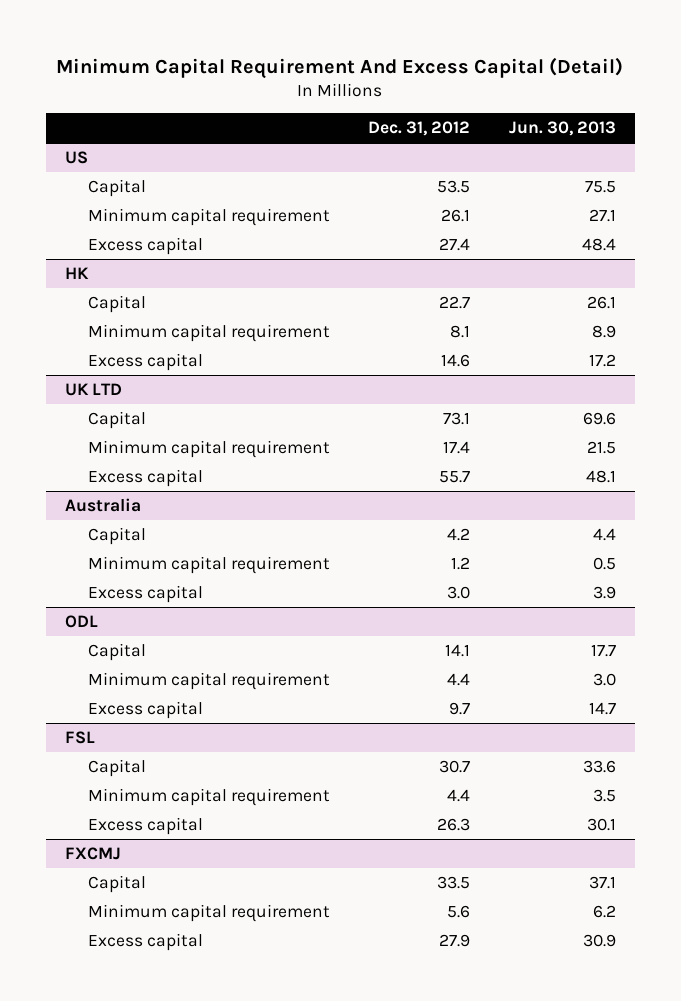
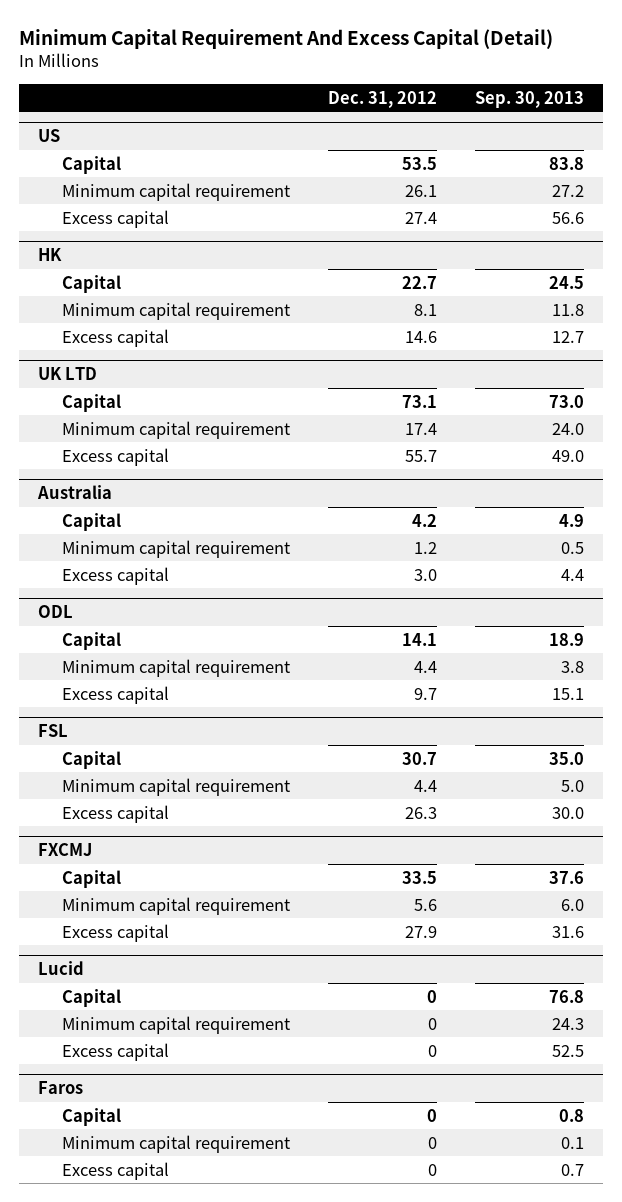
[508,121,616,137] Jun. 30, 2013 -> none
none -> [474,90,584,108] Sep. 30, 2013
none -> [38,961,85,976] Lucid
none -> [62,988,122,1007] Capital
none -> [62,1015,291,1034] Minimum capital requirement
none -> [62,1042,170,1061] Excess capital
none -> [38,1081,84,1095] Faros
none -> [62,1107,122,1126] Capital
none -> [62,1134,291,1153] Minimum capital requirement
none -> [62,1161,170,1180] Excess capital

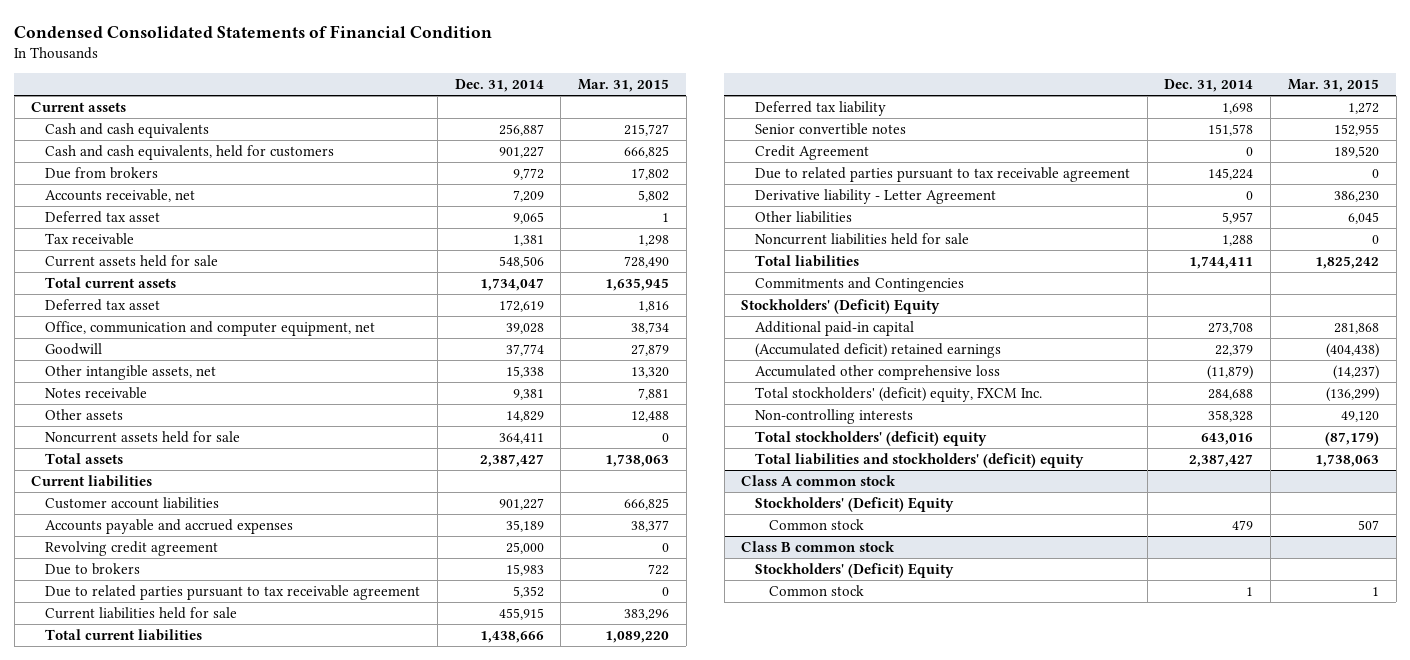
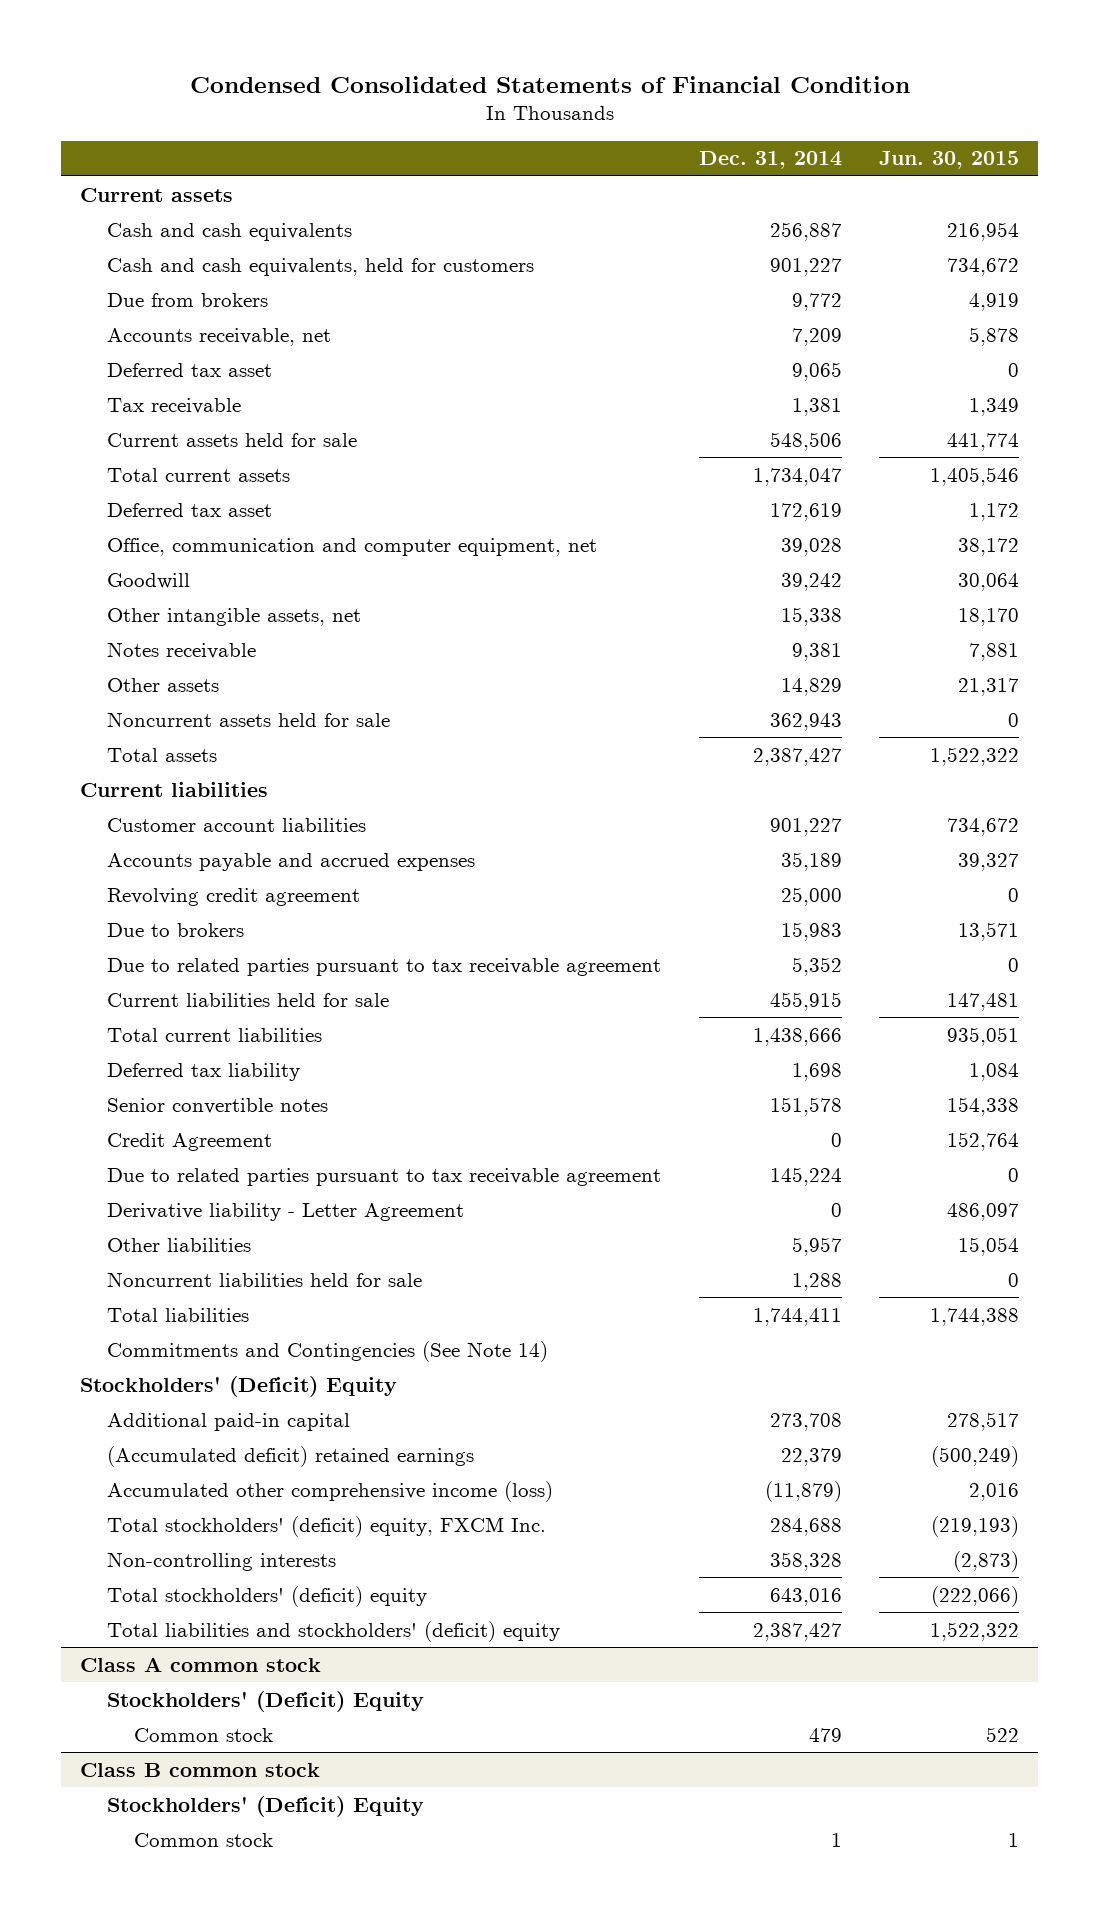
[578,79,670,93] Mar. 31, 2015 -> none
none -> [879,151,1020,170] Jun. 30, 2015
[505,343,544,356] 37,774 -> [780,572,842,591] 39,242
[498,432,544,444] 364,411 -> [769,712,842,731] 362,943
[754,276,964,292] Commitments and Contingencies -> [106,1340,548,1362] Commitments and Contingencies (See Note 14)
[754,364,1000,380] Accumulated other comprehensive loss -> [106,1480,553,1502] Accumulated other comprehensive income (loss)

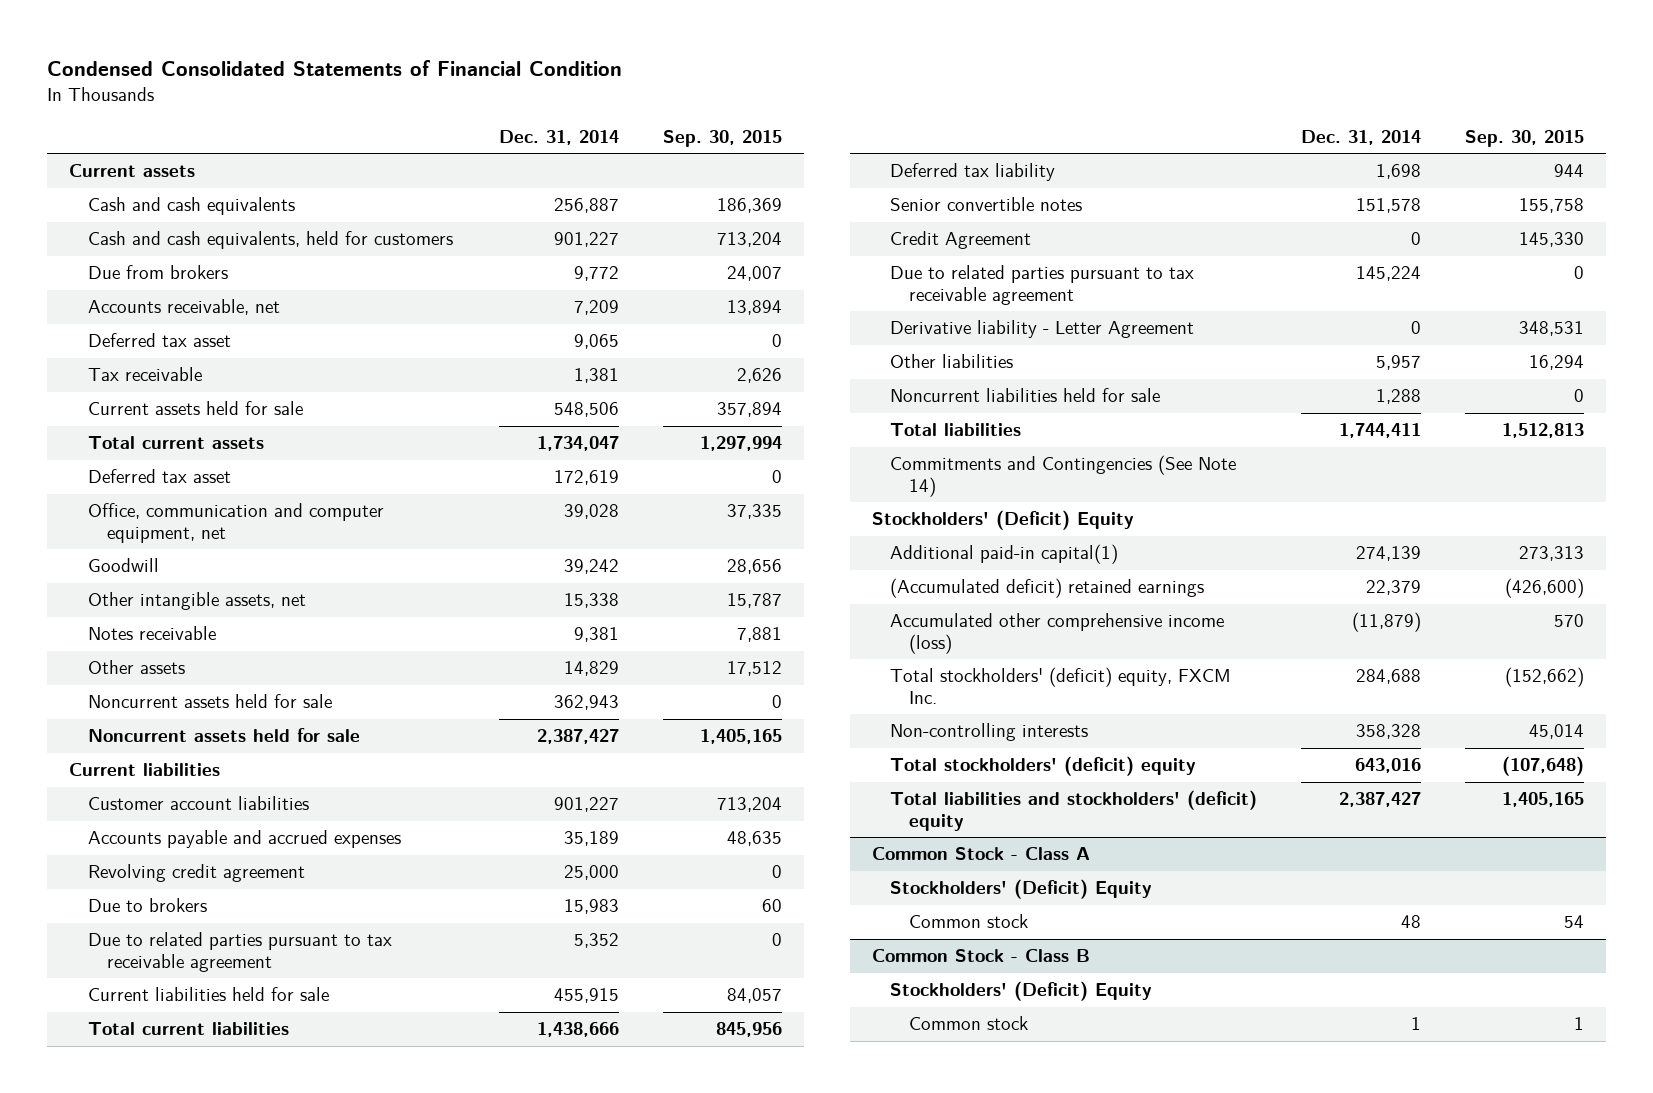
[879,151,1020,170] Jun. 30, 2015 -> none
none -> [662,129,782,147] Sep. 30, 2015
[106,747,217,762] Total assets -> [88,728,361,743] Noncurrent assets held for sale
[106,1412,350,1431] Additional paid-in capital -> [890,544,1119,565] Additional paid-in capital(1)
[769,1412,842,1431] 273,708 -> [1356,546,1422,562] 274,139
[79,1656,321,1672] Class A common stock -> [871,847,1090,861] Common Stock - Class A
[808,1727,842,1742] 479 -> [1401,915,1422,929] 48
[79,1762,320,1777] Class B common stock -> [871,949,1090,963] Common Stock - Class B

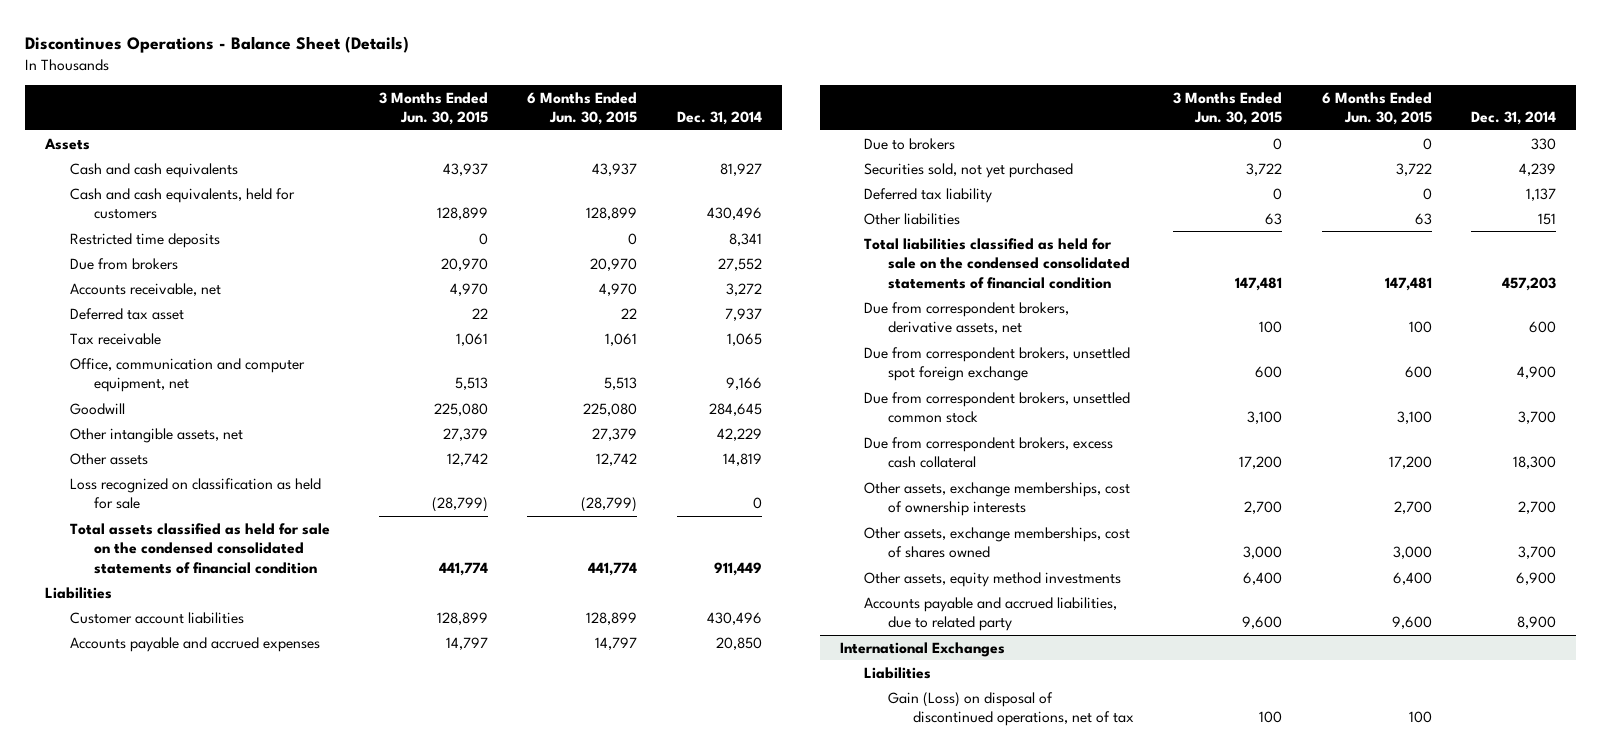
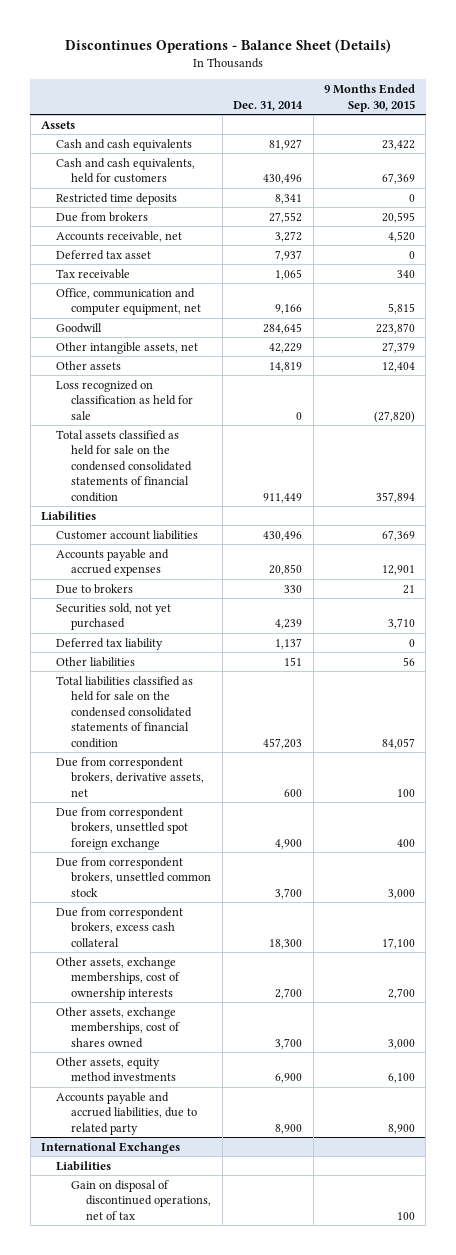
[378,91,488,126] 3 Months Ended Jun. 30, 2015 -> none
[527,91,638,126] 6 Months Ended Jun. 30, 2015 -> none
none -> [323,84,415,112] 9 Months Ended Sep. 30, 2015
[888,691,1134,727] Gain (Loss) on disposal of discontinued operations, net of tax -> [71,1179,212,1220] Gain on disposal of discontinued operations, net of tax

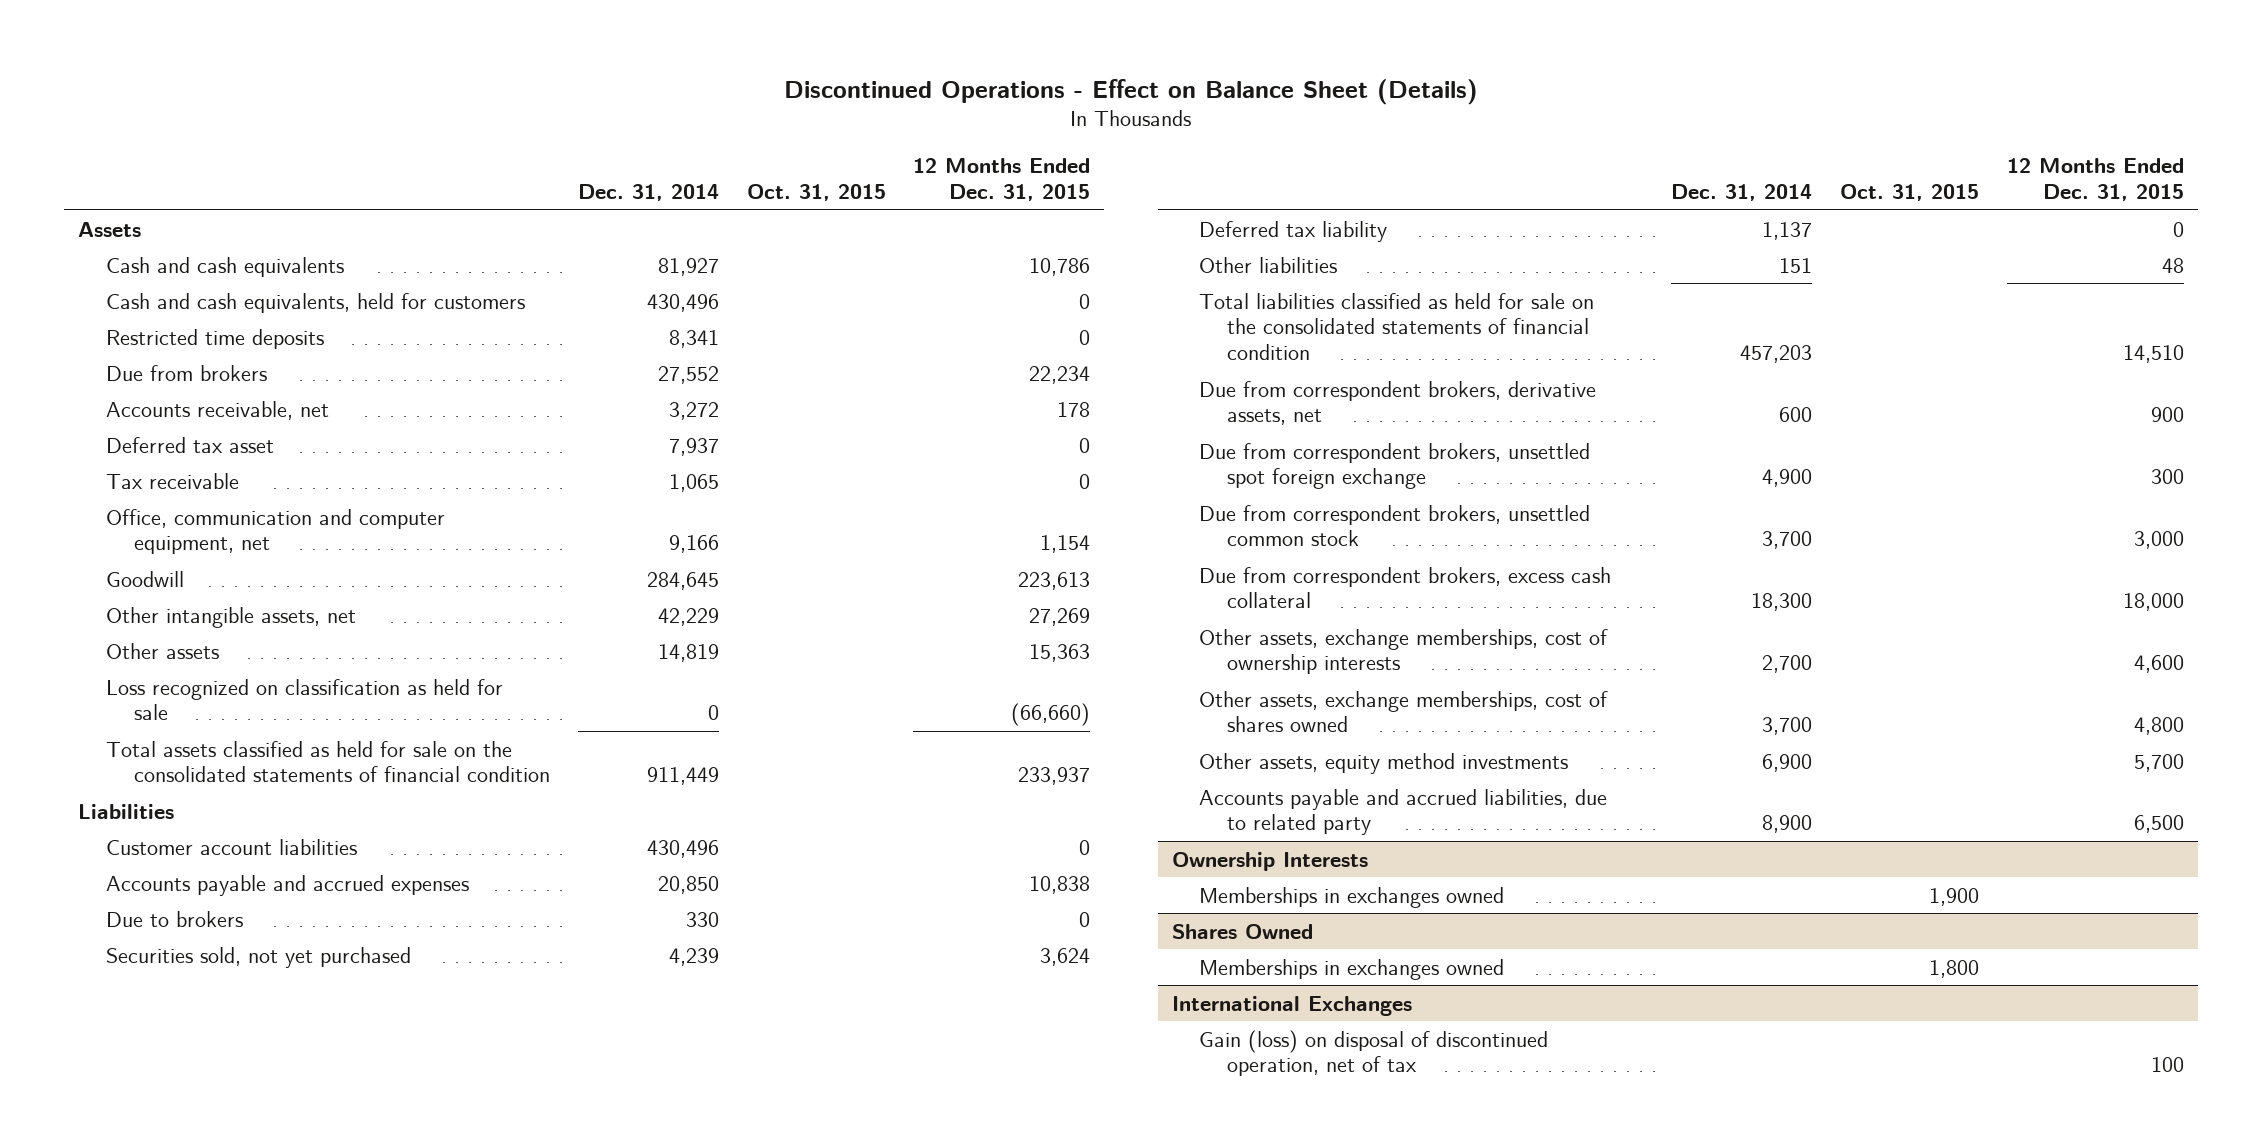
[65,38,392,53] Discontinues Operations - Balance Sheet (Details) -> [784,78,1479,105] Discontinued Operations - Effect on Balance Sheet (Details)
[323,84,415,112] 9 Months Ended Sep. 30, 2015 -> none
none -> [746,184,886,202] Oct. 31, 2015
none -> [913,158,1091,202] 12 Months Ended Dec. 31, 2015
[56,429,193,502] Total assets classified as held for sale on the condensed consolidated statements of financial condition -> [106,740,550,783] Total assets classified as held for sale on the consolidated statements of financial condition
[56,675,194,748] Total liabilities classified as held for sale on the condensed consolidated statements of financial condition -> [1199,292,1595,361] Total liabilities classified as held for sale on the consolidated statements of financial condition
none -> [1171,851,1368,871] Ownership Interests
none -> [1199,886,1505,908] Memberships in exchanges owned
none -> [1171,923,1313,939] Shares Owned
none -> [1199,958,1505,980] Memberships in exchanges owned
[56,1160,112,1171] Liabilities -> none
[71,1179,212,1220] Gain on disposal of discontinued operations, net of tax -> [1199,1029,1549,1077] Gain (loss) on disposal of discontinued operation, net of tax

